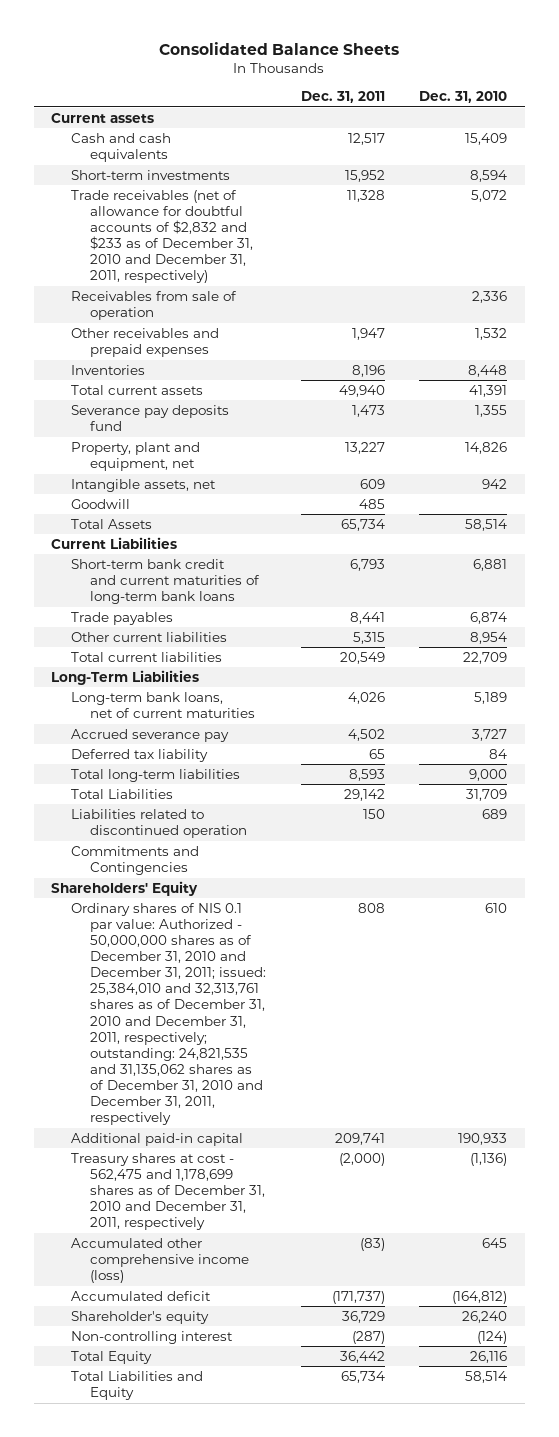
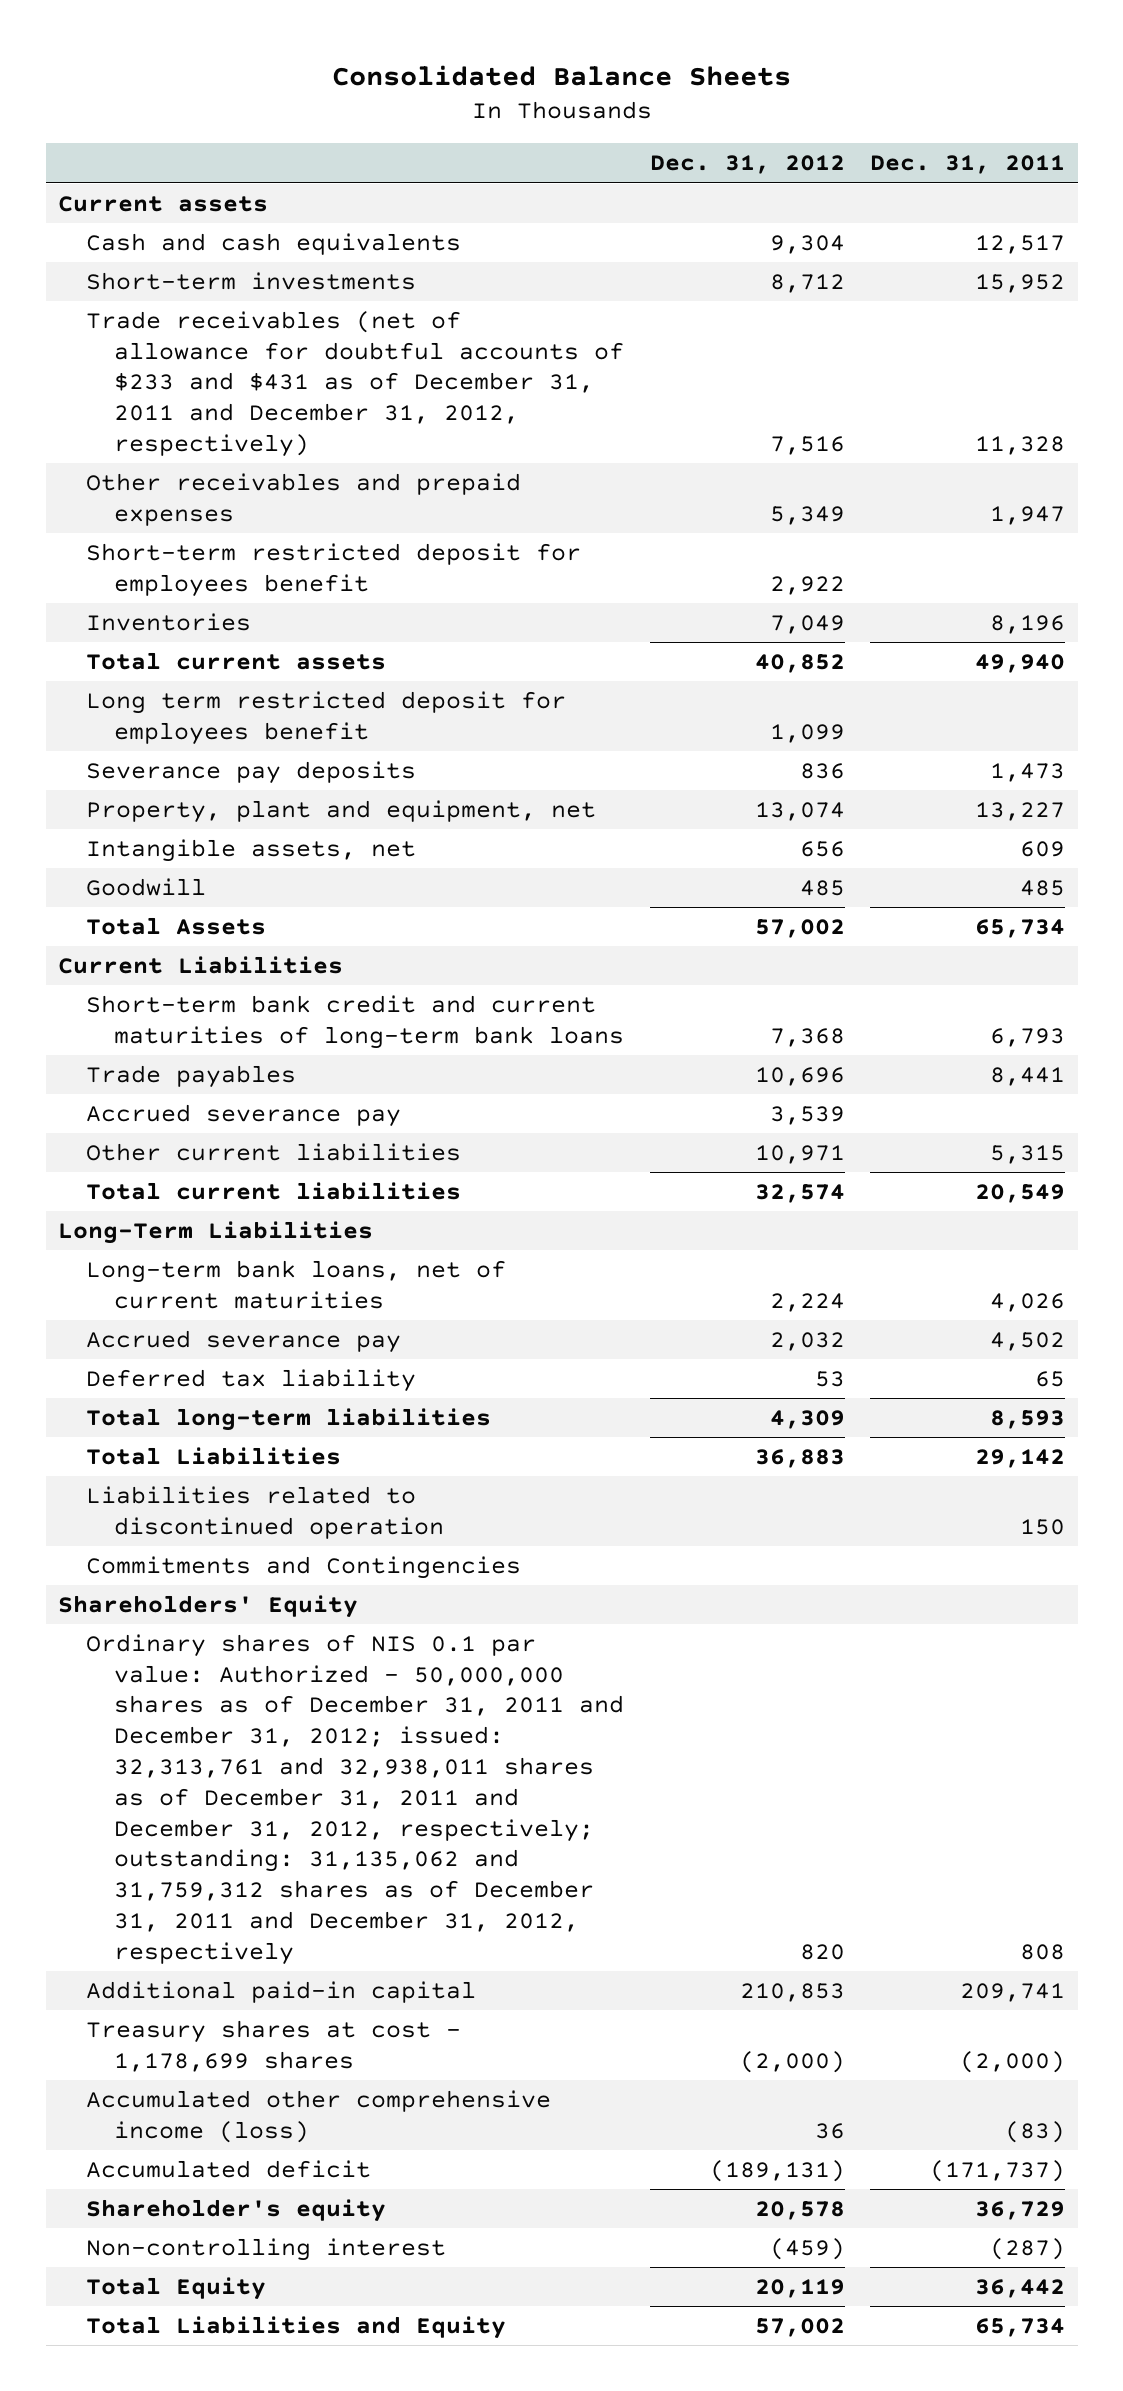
[419,91,508,104] Dec. 31, 2010 -> none
none -> [649,155,845,175] Dec. 31, 2012
[70,290,237,321] Receivables from sale of operation -> none
[70,189,254,284] Trade receivables (net of allowance for doubtful accounts of $2,832 and $233 as of December 31, 2010 and December 31, 2011, respectively) -> [86,310,625,458] Trade receivables (net of allowance for doubtful accounts of $233 and $431 as of December 31, 2011 and December 31, 2012, respectively)
none -> [86,542,582,597] Short-term restricted deposit for employees benefit
none -> [86,690,567,745] Long term restricted deposit for employees benefit
[70,404,229,432] Severance pay deposits fund -> [86,760,417,784] Severance pay deposits
none -> [86,1103,402,1127] Accrued severance pay
[70,902,267,1126] Ordinary shares of NIS 0.1 par value: Authorized - 50,000,000 shares as of December 31, 2010 and December 31, 2011; issued: 25,384,010 and 32,313,761 shares as of December 31, 2010 and December 31, 2011, respectively; outstanding: 24,821,535 and 31,135,062 shares as of December 31, 2010 and December 31, 2011, respectively -> [86,1633,625,1965] Ordinary shares of NIS 0.1 par value: Authorized - 50,000,000 shares as of December 31, 2011 and December 31, 2012; issued: 32,313,761 and 32,938,011 shares as of December 31, 2011 and December 31, 2012, respectively; outstanding: 31,135,062 and 31,759,312 shares as of December 31, 2011 and December 31, 2012, respectively
[70,1152,266,1231] Treasury shares at cost - 562,475 and 1,178,699 shares as of December 31, 2010 and December 31, 2011, respectively -> [86,2019,462,2072] Treasury shares at cost - 1,178,699 shares

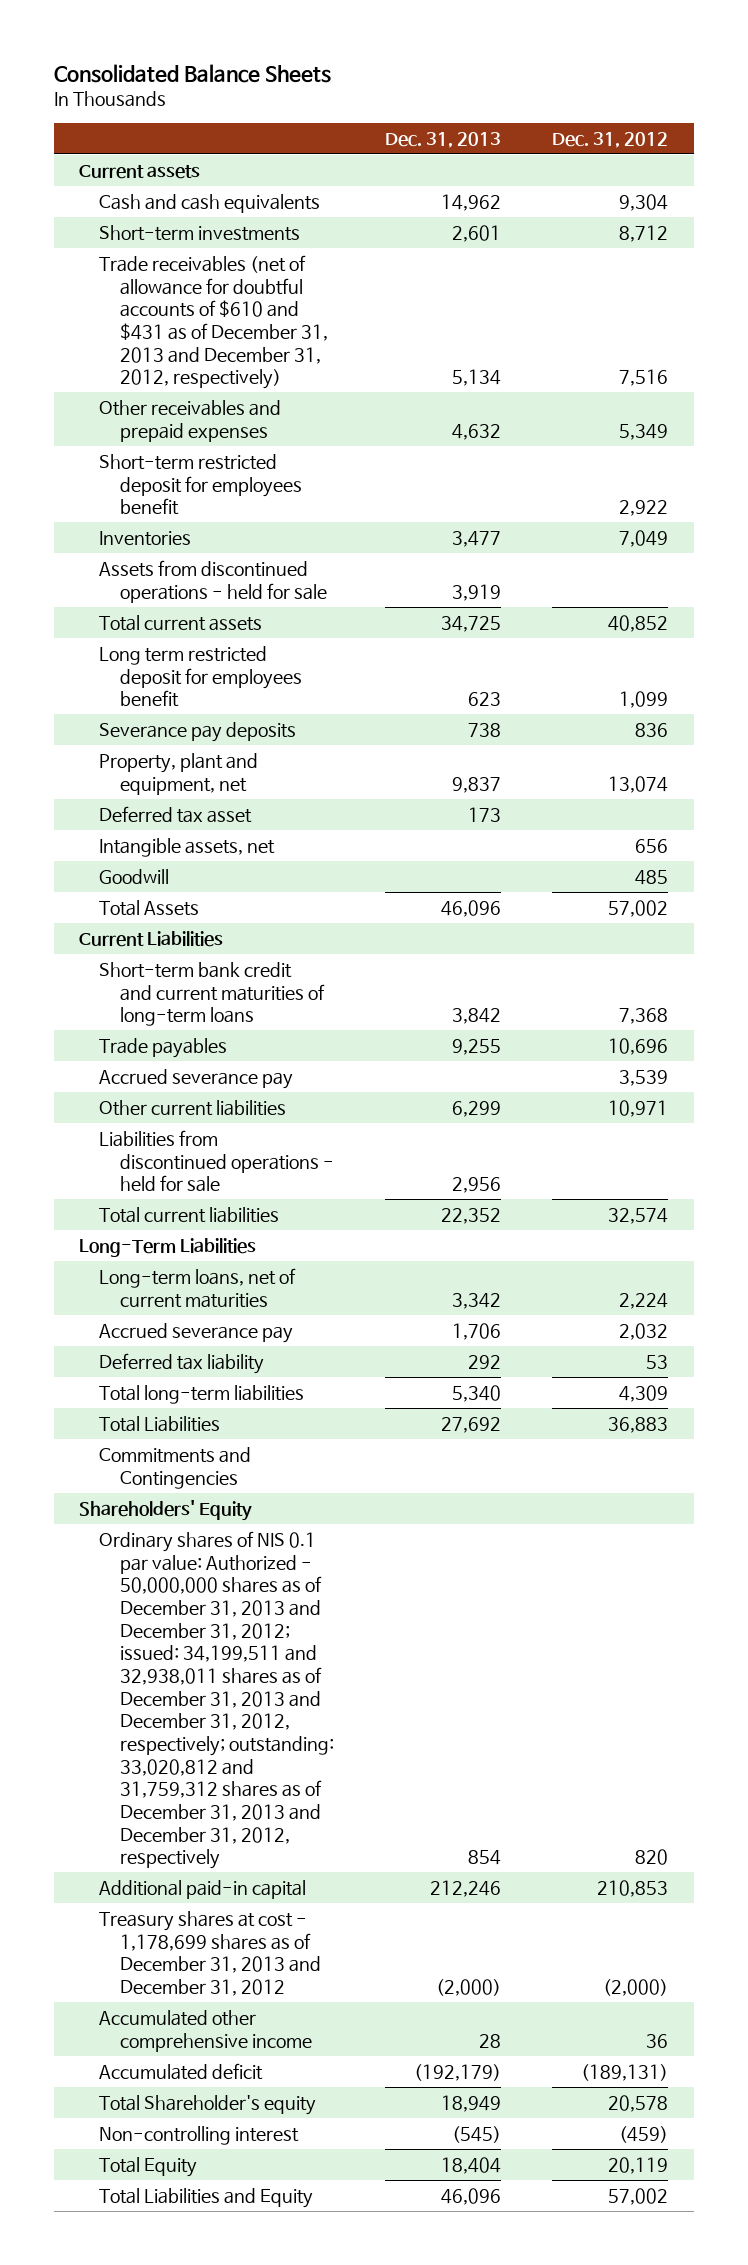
[869,155,1065,175] Dec. 31, 2011 -> none
none -> [384,131,501,148] Dec. 31, 2013
[86,310,625,458] Trade receivables (net of allowance for doubtful accounts of $233 and $431 as of December 31, 2011 and December 31, 2012, respectively) -> [99,254,328,390] Trade receivables (net of allowance for doubtful accounts of $610 and $431 as of December 31, 2013 and December 31, 2012, respectively)
none -> [99,559,327,603] Assets from discontinued operations - held for sale
none -> [99,805,253,823] Deferred tax asset
[86,994,625,1049] Short-term bank credit and current maturities of long-term bank loans -> [99,961,325,1027] Short-term bank credit and current maturities of long-term loans
none -> [99,1129,334,1193] Liabilities from discontinued operations - held for sale
[86,1259,507,1309] Long-term bank loans, net of current maturities -> [99,1267,297,1308] Long-term loans, net of current maturities
[86,1485,445,1539] Liabilities related to discontinued operation -> none
[86,1633,625,1965] Ordinary shares of NIS 0.1 par value: Authorized - 50,000,000 shares as of December 31, 2011 and December 31, 2012; issued: 32,313,761 and 32,938,011 shares as of December 31, 2011 and December 31, 2012, respectively; outstanding: 31,135,062 and 31,759,312 shares as of December 31, 2011 and December 31, 2012, respectively -> [99,1530,334,1870] Ordinary shares of NIS 0.1 par value: Authorized - 50,000,000 shares as of December 31, 2013 and December 31, 2012; issued: 34,199,511 and 32,938,011 shares as of December 31, 2013 and December 31, 2012, respectively; outstanding: 33,020,812 and 31,759,312 shares as of December 31, 2013 and December 31, 2012, respectively
[86,2019,462,2072] Treasury shares at cost - 1,178,699 shares -> [99,1910,321,1996] Treasury shares at cost - 1,178,699 shares as of December 31, 2013 and December 31, 2012
[86,2089,552,2143] Accumulated other comprehensive income (loss) -> [99,2009,312,2052] Accumulated other comprehensive income
[86,2198,387,2222] Shareholder's equity -> [99,2094,317,2115] Total Shareholder's equity

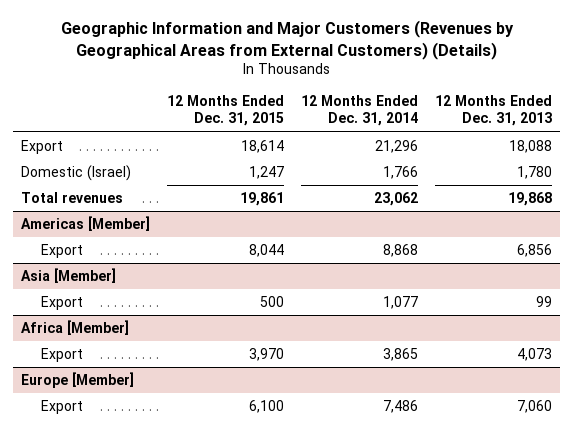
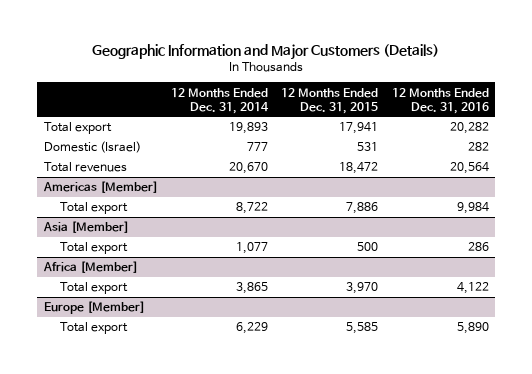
[60,20,514,60] Geographic Information and Major Customers (Revenues by Geographical Areas from External Customers) (Details) -> [92,43,440,60] Geographic Information and Major Customers (Details)
[434,95,552,127] 12 Months Ended Dec. 31, 2013 -> none
none -> [391,87,489,114] 12 Months Ended Dec. 31, 2016
[21,140,64,155] Export -> [43,122,112,135] Total export
[241,140,285,154] 18,614 -> [339,122,379,135] 17,941
[375,140,419,154] 21,296 -> [228,122,268,135] 19,893
[249,166,285,180] 1,247 -> [357,142,379,152] 531
[383,166,419,180] 1,766 -> [246,142,268,152] 777
[240,192,285,207] 19,861 -> [339,162,379,175] 18,472
[374,192,419,207] 23,062 -> [228,162,268,175] 20,670
[41,244,84,259] Export -> [60,202,129,215] Total export
[249,244,285,258] 8,044 -> [346,202,379,215] 7,886
[383,244,419,258] 8,868 -> [235,202,268,215] 8,722
[41,296,84,311] Export -> [60,242,129,255] Total export
[41,348,84,363] Export -> [60,282,129,295] Total export
[41,400,84,415] Export -> [60,322,129,335] Total export
[249,400,285,414] 6,100 -> [346,322,379,335] 5,585
[383,400,419,414] 7,486 -> [235,322,268,335] 6,229

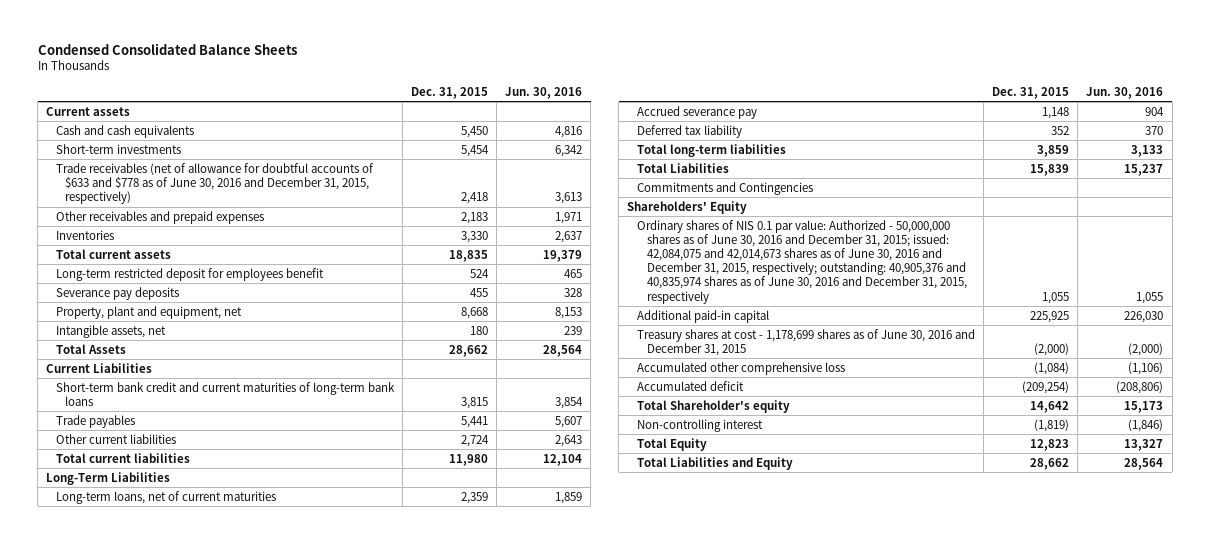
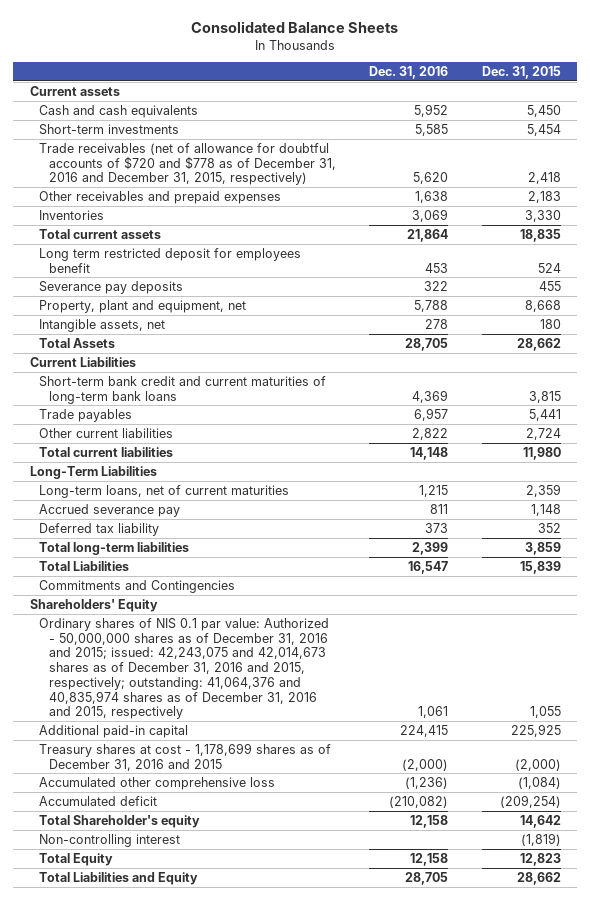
[37,43,297,56] Condensed Consolidated Balance Sheets -> [191,20,399,33] Consolidated Balance Sheets
[505,86,583,99] Jun. 30, 2016 -> none
none -> [369,66,449,80] Dec. 31, 2016
[55,162,374,205] Trade receivables (net of allowance for doubtful accounts of $633 and $778 as of June 30, 2016 and December 31, 2015, respectively) -> [39,142,336,186] Trade receivables (net of allowance for doubtful accounts of $720 and $778 as of December 31, 2016 and December 31, 2015, respectively)
[55,267,324,281] Long-term restricted deposit for employees benefit -> [39,247,302,273] Long term restricted deposit for employees benefit
[637,219,967,304] Ordinary shares of NIS 0.1 par value: Authorized - 50,000,000 shares as of June 30, 2016 and December 31, 2015; issued: 42,084,075 and 42,014,673 shares as of June 30, 2016 and December 31, 2015, respectively; outstanding: 40,905,376 and 40,835,974 shares as of June 30, 2016 and December 31, 2015, respectively -> [39,617,330,720] Ordinary shares of NIS 0.1 par value: Authorized - 50,000,000 shares as of December 31, 2016 and 2015; issued: 42,243,075 and 42,014,673 shares as of December 31, 2016 and 2015, respectively; outstanding: 41,064,376 and 40,835,974 shares as of December 31, 2016 and 2015, respectively
[637,328,976,356] Treasury shares at cost - 1,178,699 shares as of June 30, 2016 and December 31, 2015 -> [39,742,332,771] Treasury shares at cost - 1,178,699 shares as of December 31, 2016 and 2015

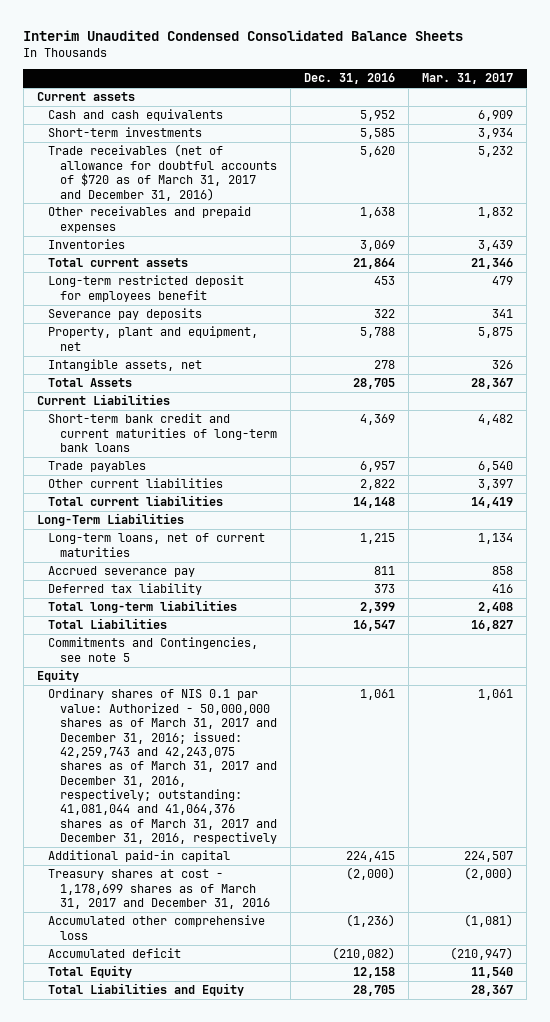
[191,20,399,33] Consolidated Balance Sheets -> [23,30,464,42] Interim Unaudited Condensed Consolidated Balance Sheets
[481,66,561,80] Dec. 31, 2015 -> none
none -> [422,73,514,85] Mar. 31, 2017
[39,142,336,186] Trade receivables (net of allowance for doubtful accounts of $720 and $778 as of December 31, 2016 and December 31, 2015, respectively) -> [48,144,277,201] Trade receivables (net of allowance for doubtful accounts of $720 as of March 31, 2017 and December 31, 2016)
[39,247,302,273] Long term restricted deposit for employees benefit -> [48,275,245,302] Long-term restricted deposit for employees benefit
[39,579,236,593] Commitments and Contingencies -> [48,637,259,662] Commitments and Contingencies, see note 5
[29,598,158,612] Shareholders' Equity -> [37,669,80,683] Equity
[39,617,330,720] Ordinary shares of NIS 0.1 par value: Authorized - 50,000,000 shares as of December 31, 2016 and 2015; issued: 42,243,075 and 42,014,673 shares as of December 31, 2016 and 2015, respectively; outstanding: 41,064,376 and 40,835,974 shares as of December 31, 2016 and 2015, respectively -> [48,688,277,845] Ordinary shares of NIS 0.1 par value: Authorized - 50,000,000 shares as of March 31, 2017 and December 31, 2016; issued: 42,259,743 and 42,243,075 shares as of March 31, 2017 and December 31, 2016, respectively; outstanding: 41,081,044 and 41,064,376 shares as of March 31, 2017 and December 31, 2016, respectively
[39,742,332,771] Treasury shares at cost - 1,178,699 shares as of December 31, 2016 and 2015 -> [48,869,270,910] Treasury shares at cost - 1,178,699 shares as of March 31, 2017 and December 31, 2016
[39,814,201,828] Total Shareholder's equity -> none
[39,833,181,847] Non-controlling interest -> none

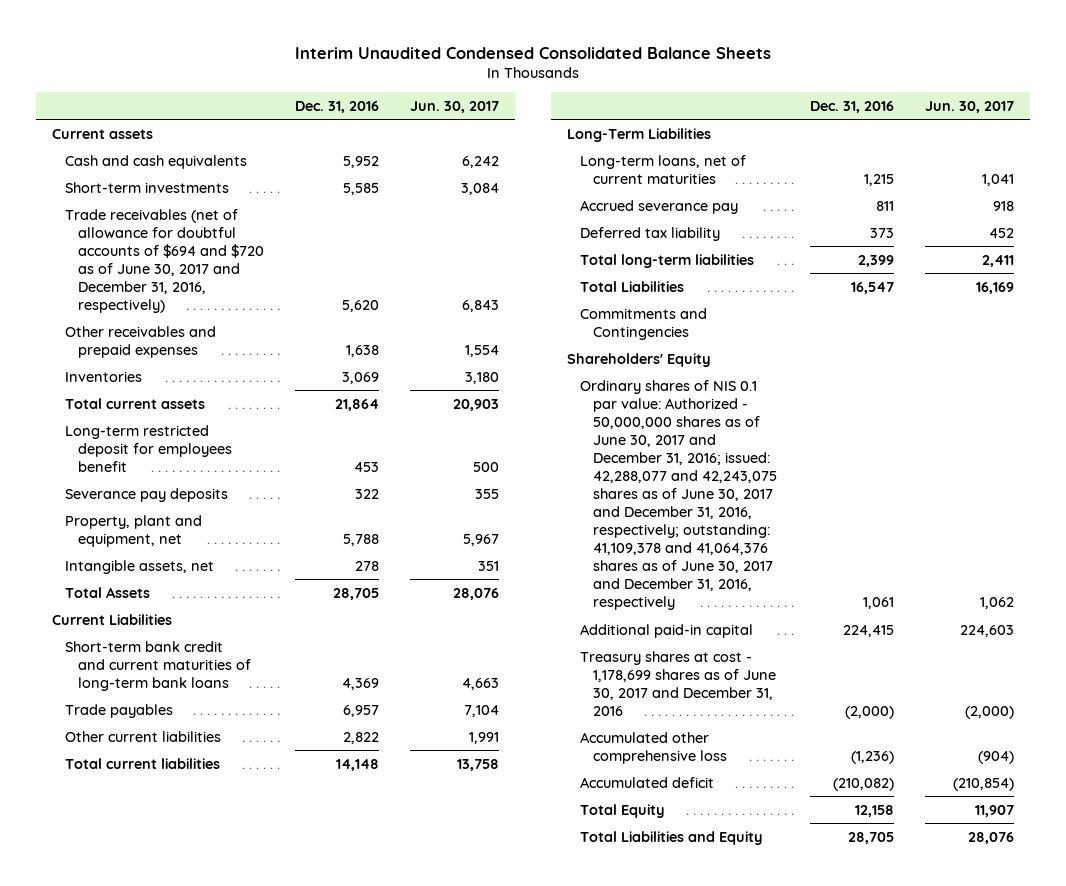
[422,73,514,85] Mar. 31, 2017 -> none
none -> [410,100,500,113] Jun. 30, 2017
[48,144,277,201] Trade receivables (net of allowance for doubtful accounts of $720 as of March 31, 2017 and December 31, 2016) -> [64,208,265,313] Trade receivables (net of allowance for doubtful accounts of $694 and $720 as of June 30, 2017 and December 31, 2016, respectively)
[48,637,259,662] Commitments and Contingencies, see note 5 -> [579,307,707,340] Commitments and Contingencies
[37,669,80,683] Equity -> [566,352,711,367] Shareholders' Equity
[48,688,277,845] Ordinary shares of NIS 0.1 par value: Authorized - 50,000,000 shares as of March 31, 2017 and December 31, 2016; issued: 42,259,743 and 42,243,075 shares as of March 31, 2017 and December 31, 2016, respectively; outstanding: 41,081,044 and 41,064,376 shares as of March 31, 2017 and December 31, 2016, respectively -> [579,379,777,611] Ordinary shares of NIS 0.1 par value: Authorized - 50,000,000 shares as of June 30, 2017 and December 31, 2016; issued: 42,288,077 and 42,243,075 shares as of June 30, 2017 and December 31, 2016, respectively; outstanding: 41,109,378 and 41,064,376 shares as of June 30, 2017 and December 31, 2016, respectively
[48,869,270,910] Treasury shares at cost - 1,178,699 shares as of March 31, 2017 and December 31, 2016 -> [579,650,776,716] Treasury shares at cost - 1,178,699 shares as of June 30, 2017 and December 31, 2016

